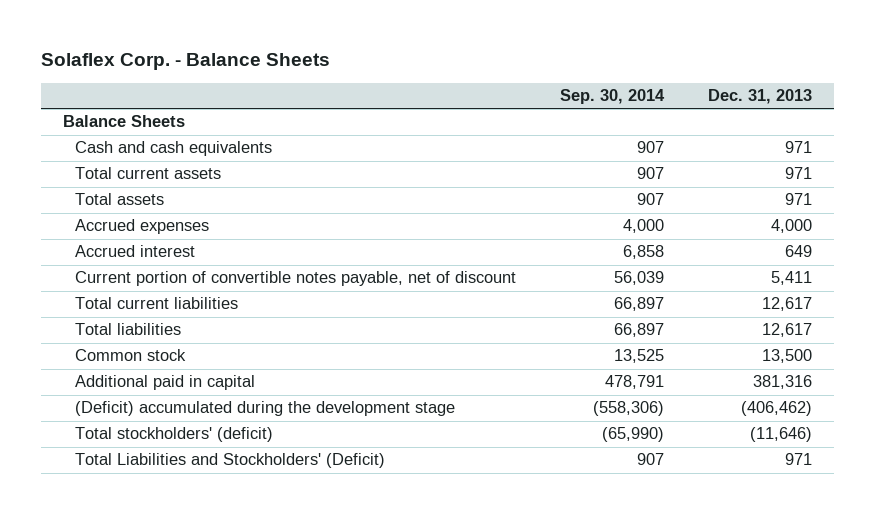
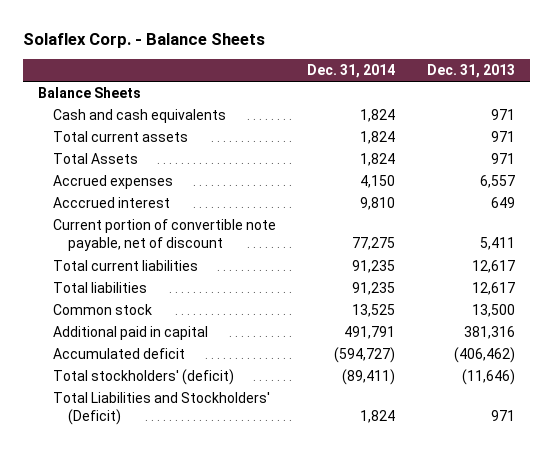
[560,89,666,105] Sep. 30, 2014 -> none
none -> [307,63,396,78] Dec. 31, 2014
[75,193,165,206] Total assets -> [53,153,139,165] Total Assets
[771,219,813,234] 4,000 -> [479,175,515,189] 6,557
[75,245,196,258] Accrued interest -> [53,197,171,209] Acccrued interest
[75,271,517,287] Current portion of convertible notes payable, net of discount -> [53,219,277,252] Current portion of convertible note payable, net of discount
[75,401,456,417] (Deficit) accumulated during the development stage -> [53,348,186,360] Accumulated deficit

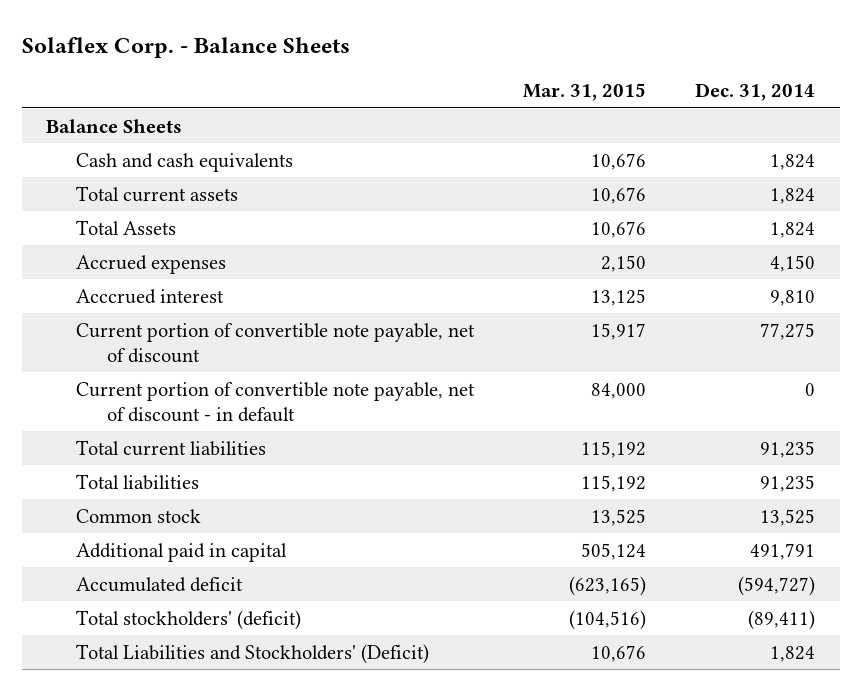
[426,63,515,78] Dec. 31, 2013 -> none
none -> [523,83,647,102] Mar. 31, 2015
none -> [76,381,476,422] Current portion of convertible note payable, net of discount - in default

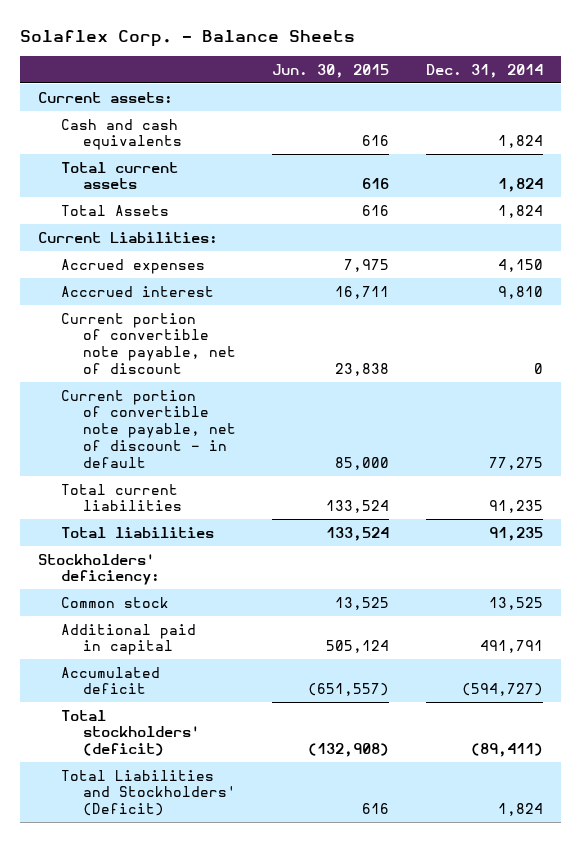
[523,83,647,102] Mar. 31, 2015 -> none
none -> [272,63,390,78] Jun. 30, 2015
[45,118,182,133] Balance Sheets -> none
none -> [38,91,174,103] Current assets:
none -> [38,231,219,243] Current Liabilities:
[760,322,816,340] 77,275 -> [534,362,544,374] 0
[805,382,816,396] 0 -> [489,456,544,470] 77,275
none -> [38,553,160,586] Stockholders' deficiency:

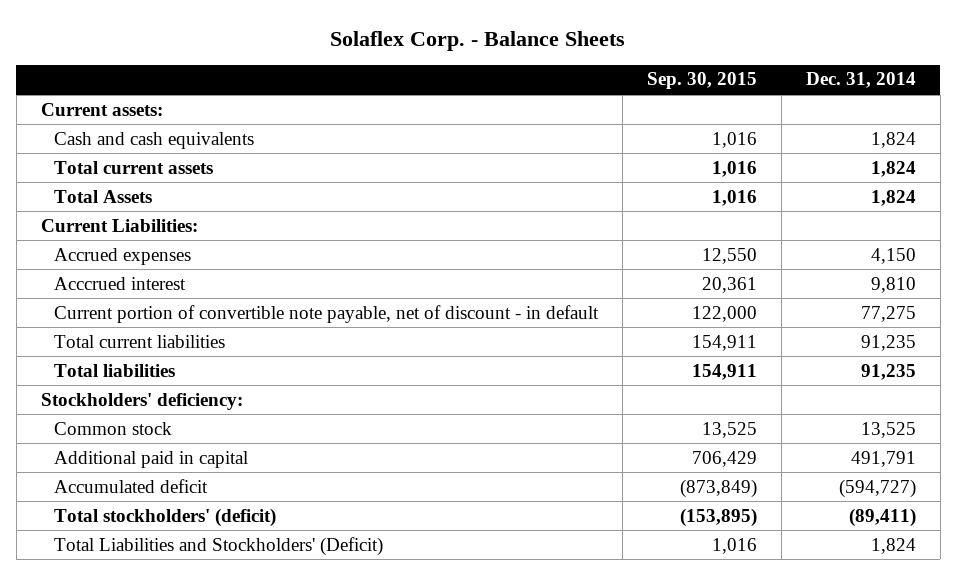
[272,63,390,78] Jun. 30, 2015 -> none
none -> [647,72,758,90] Sep. 30, 2015
[60,312,236,374] Current portion of convertible note payable, net of discount -> none

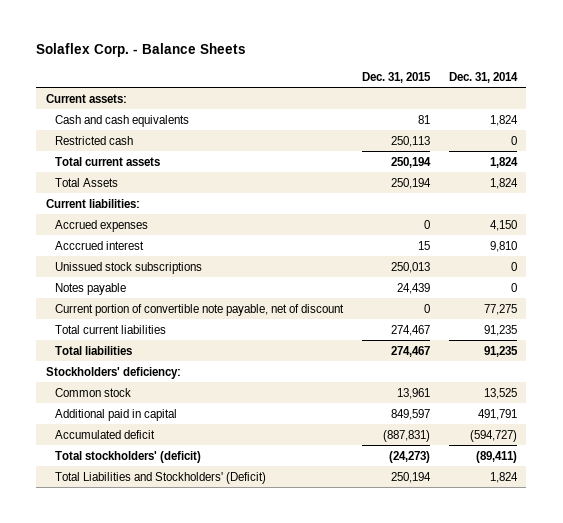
[647,72,758,90] Sep. 30, 2015 -> none
none -> [361,71,431,83] Dec. 31, 2015
none -> [54,135,133,145] Restricted cash
[40,218,198,232] Current Liabilities: -> [45,198,140,208] Current liabilities:
none -> [54,261,202,274] Unissued stock subscriptions
none -> [54,282,126,295] Notes payable
[54,304,600,323] Current portion of convertible note payable, net of discount - in default -> [54,303,344,316] Current portion of convertible note payable, net of discount

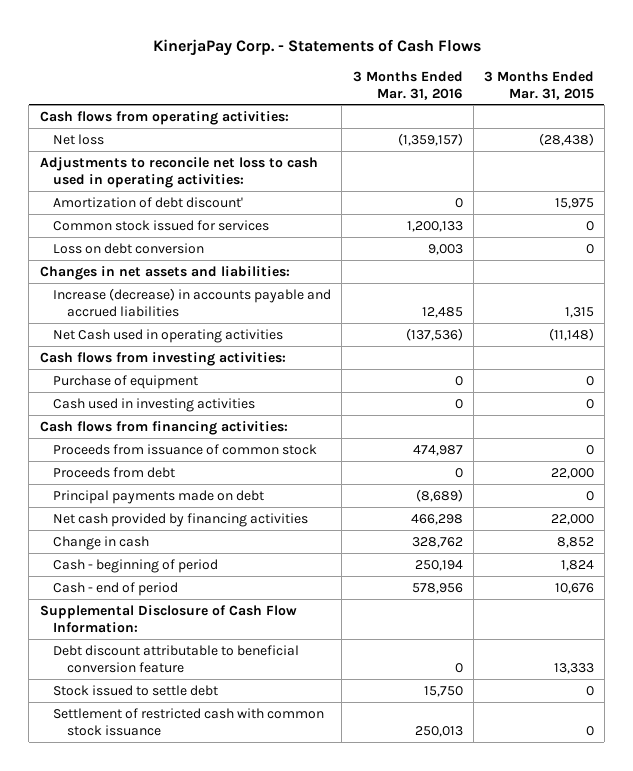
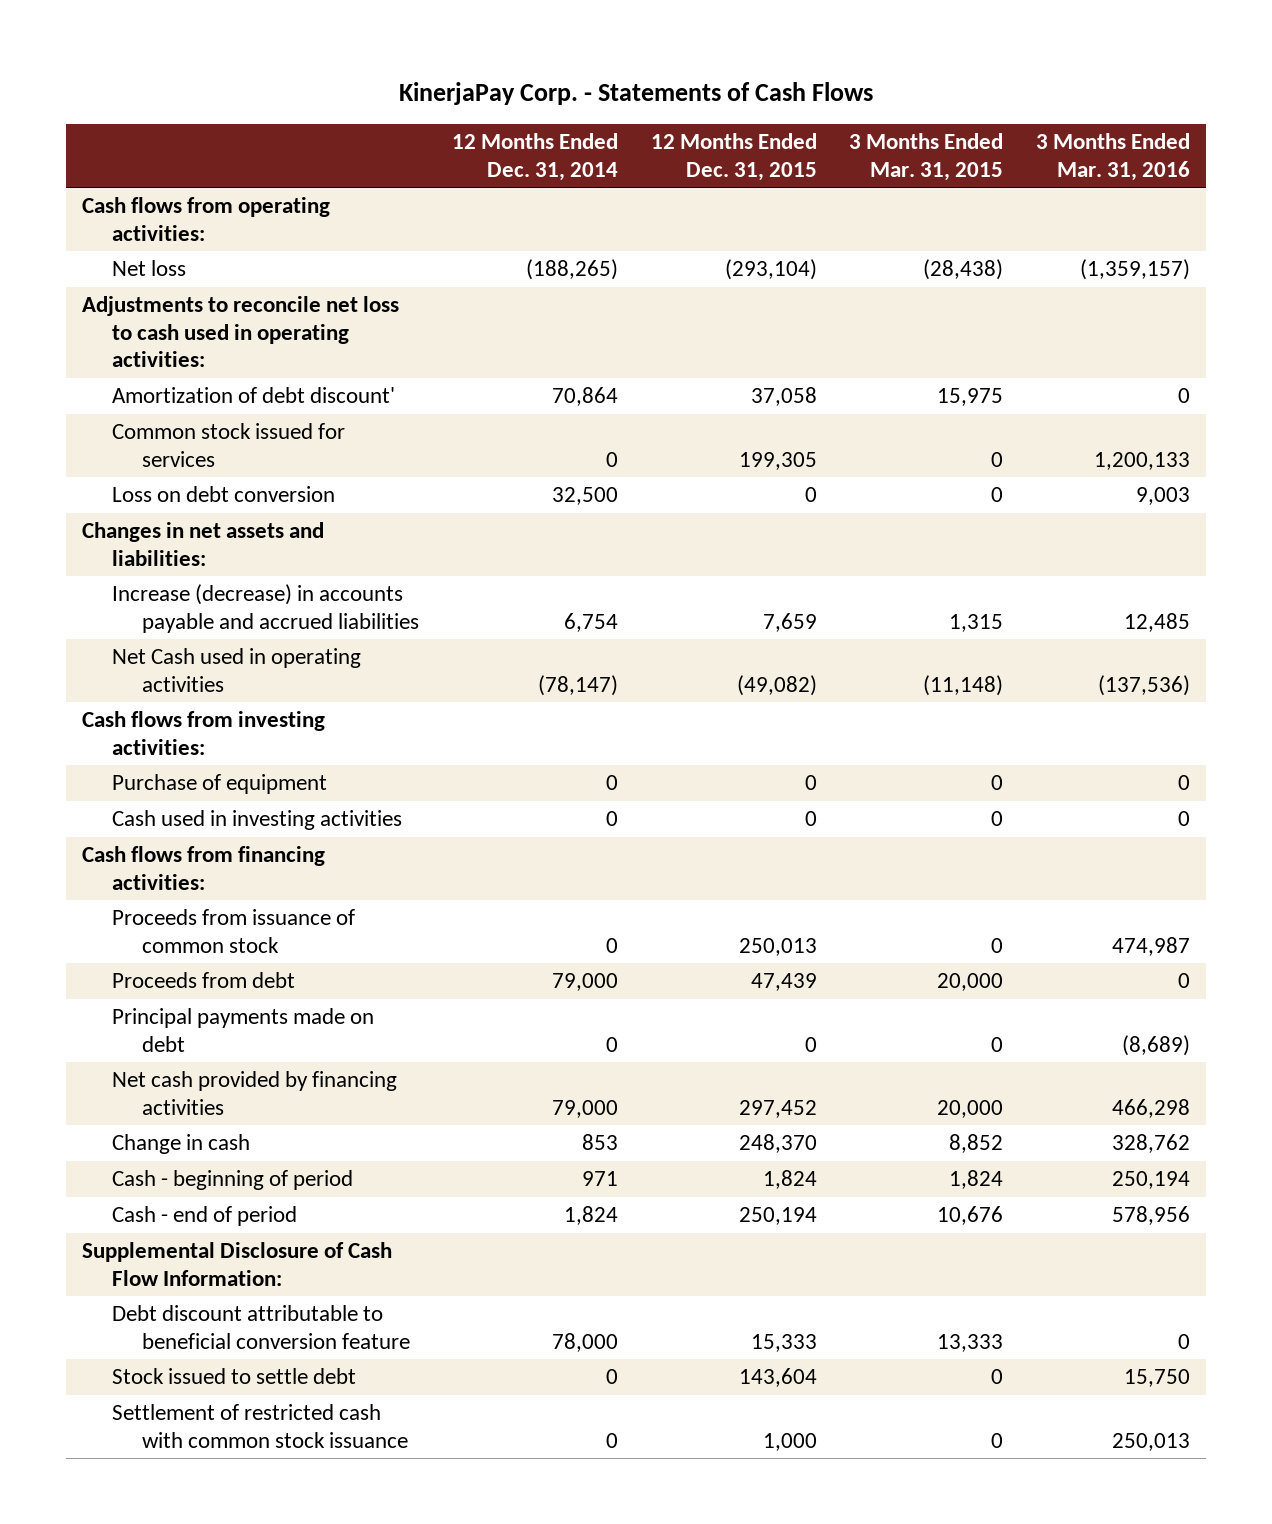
none -> [452,133,619,181] 12 Months Ended Dec. 31, 2014
none -> [650,133,817,181] 12 Months Ended Dec. 31, 2015
[550,467,594,479] 22,000 -> [937,973,1004,992] 20,000
[550,513,594,525] 22,000 -> [937,1099,1004,1118] 20,000

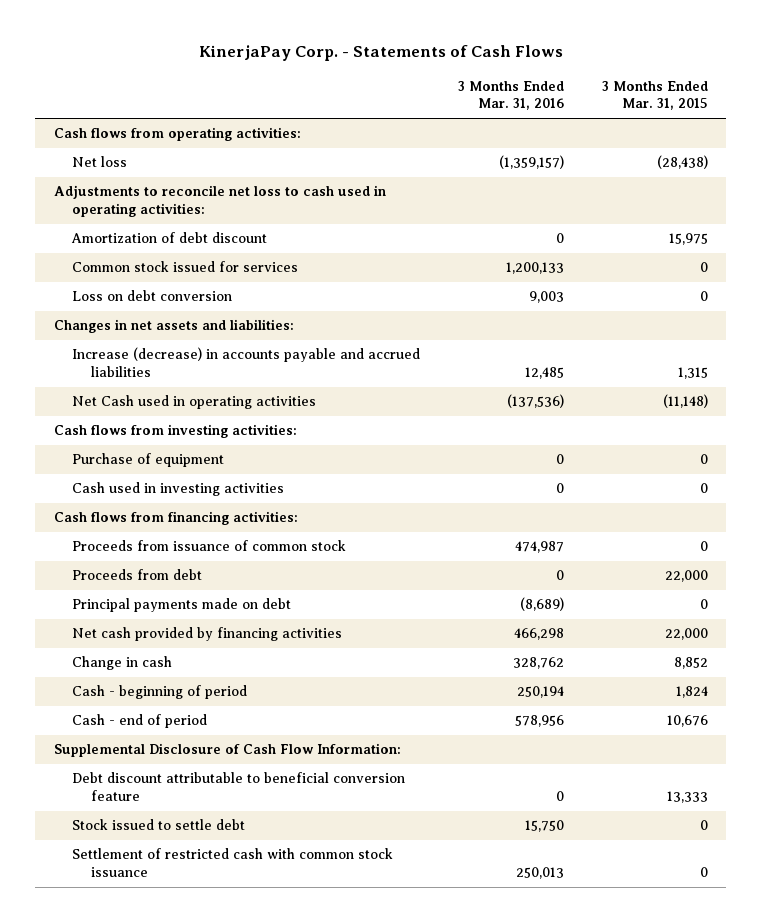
[452,133,619,181] 12 Months Ended Dec. 31, 2014 -> none
[650,133,817,181] 12 Months Ended Dec. 31, 2015 -> none
[112,387,396,404] Amortization of debt discount' -> [71,232,268,244] Amortization of debt discount
[937,973,1004,992] 20,000 -> [664,570,708,583] 22,000
[937,1099,1004,1118] 20,000 -> [664,628,708,641] 22,000

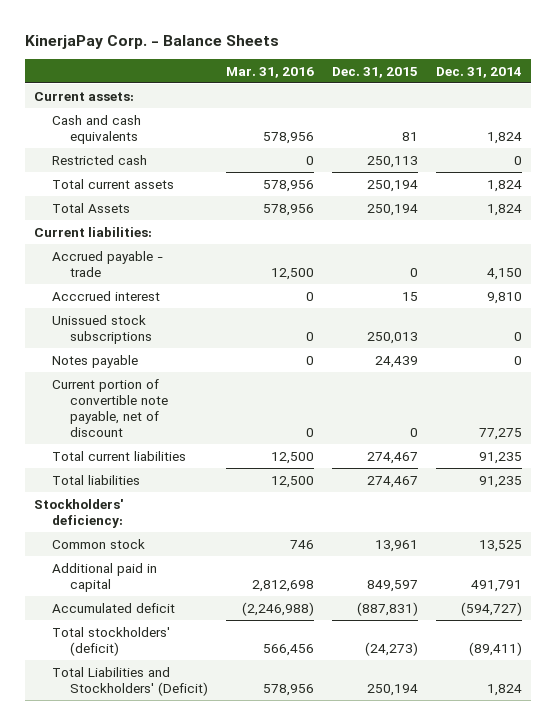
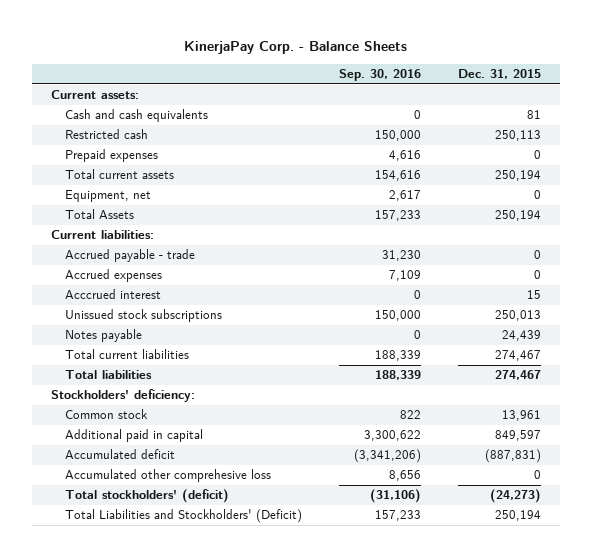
[226,66,315,78] Mar. 31, 2016 -> none
[435,66,522,78] Dec. 31, 2014 -> none
none -> [339,69,422,82] Sep. 30, 2016
none -> [65,149,159,163] Prepaid expenses
none -> [65,190,152,203] Equipment, net
none -> [65,269,163,283] Accrued expenses
[52,378,169,437] Current portion of convertible note payable, net of discount -> none
none -> [65,469,272,483] Accumulated other comprehesive loss

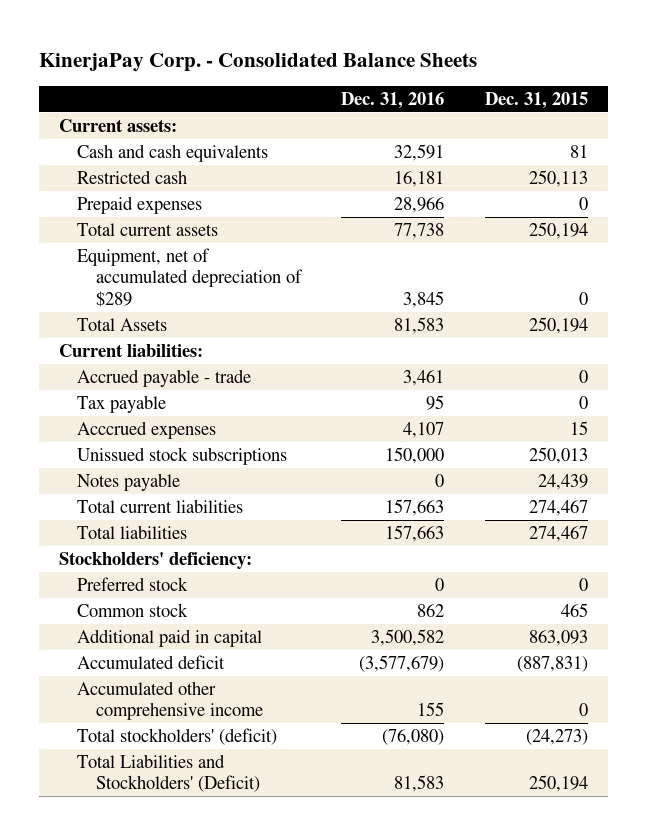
[183,41,407,55] KinerjaPay Corp. - Balance Sheets -> [38,53,477,73] KinerjaPay Corp. - Consolidated Balance Sheets
[339,69,422,82] Sep. 30, 2016 -> none
none -> [341,91,445,109] Dec. 31, 2016
[65,190,152,203] Equipment, net -> [77,248,303,307] Equipment, net of accumulated depreciation of $289
[65,269,163,283] Accrued expenses -> none
[65,289,162,300] Acccrued interest -> none
none -> [77,395,167,414] Tax payable
none -> [77,421,217,440] Acccrued expenses
none -> [77,577,189,592] Preferred stock
[502,410,542,422] 13,961 -> [560,603,588,618] 465
[495,430,542,442] 849,597 -> [528,630,588,647] 863,093
[65,469,272,483] Accumulated other comprehesive loss -> [77,681,263,721] Accumulated other comprehensive income

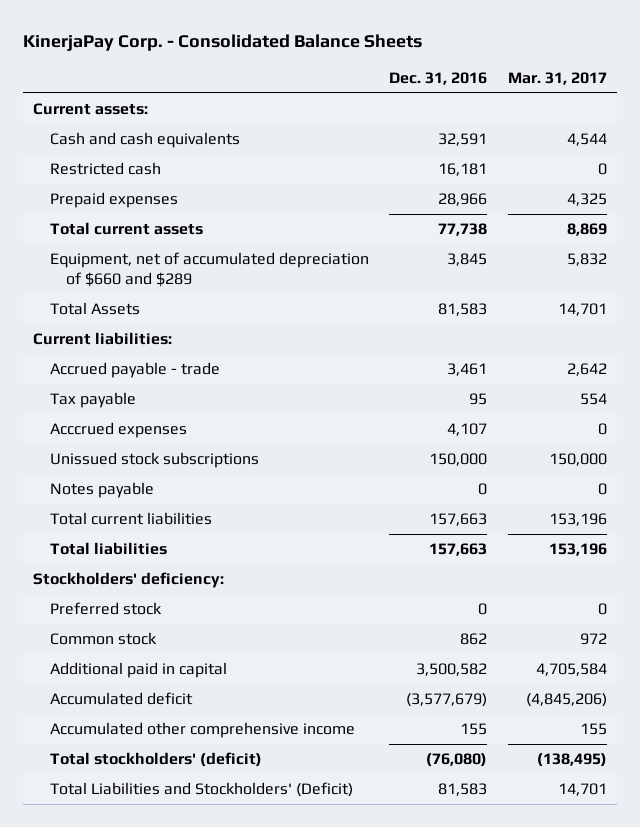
[484,91,588,109] Dec. 31, 2015 -> none
none -> [507,71,607,85] Mar. 31, 2017
[77,248,303,307] Equipment, net of accumulated depreciation of $289 -> [49,251,369,288] Equipment, net of accumulated depreciation of $660 and $289

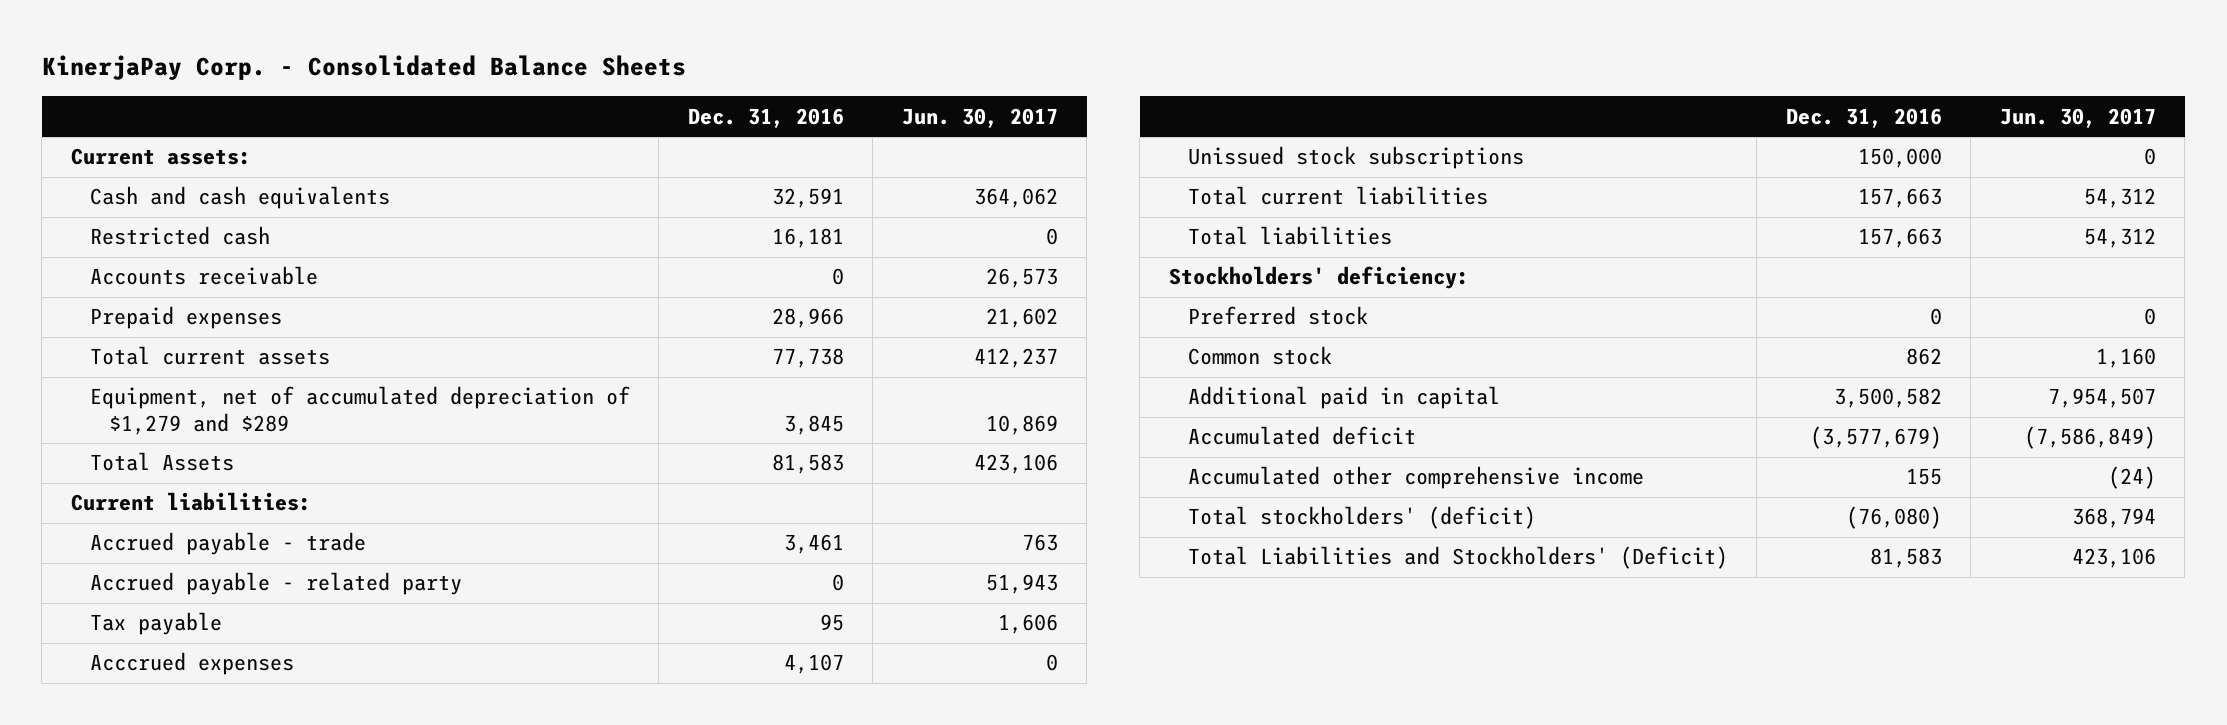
[507,71,607,85] Mar. 31, 2017 -> none
none -> [901,107,1058,128] Jun. 30, 2017
none -> [89,266,318,286] Accounts receivable
[49,251,369,288] Equipment, net of accumulated depreciation of $660 and $289 -> [89,386,630,435] Equipment, net of accumulated depreciation of $1,279 and $289
none -> [89,572,462,596] Accrued payable - related party
[49,481,154,498] Notes payable -> none

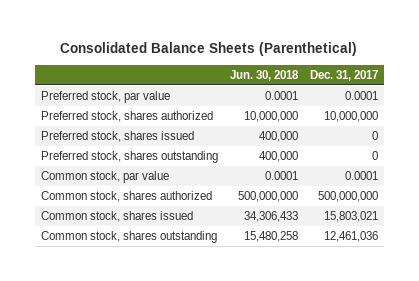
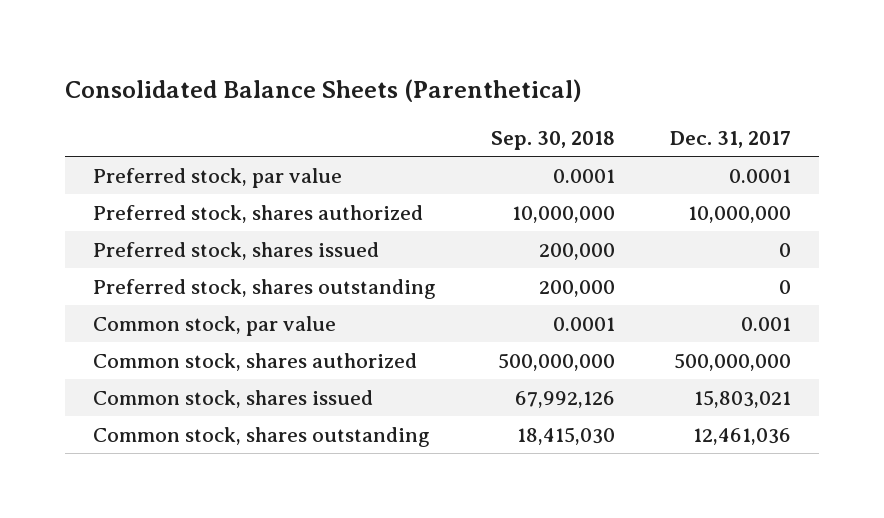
[229,70,299,82] Jun. 30, 2018 -> none
none -> [491,131,616,151] Sep. 30, 2018
[344,170,378,180] 0.0001 -> [741,316,792,331] 0.001

